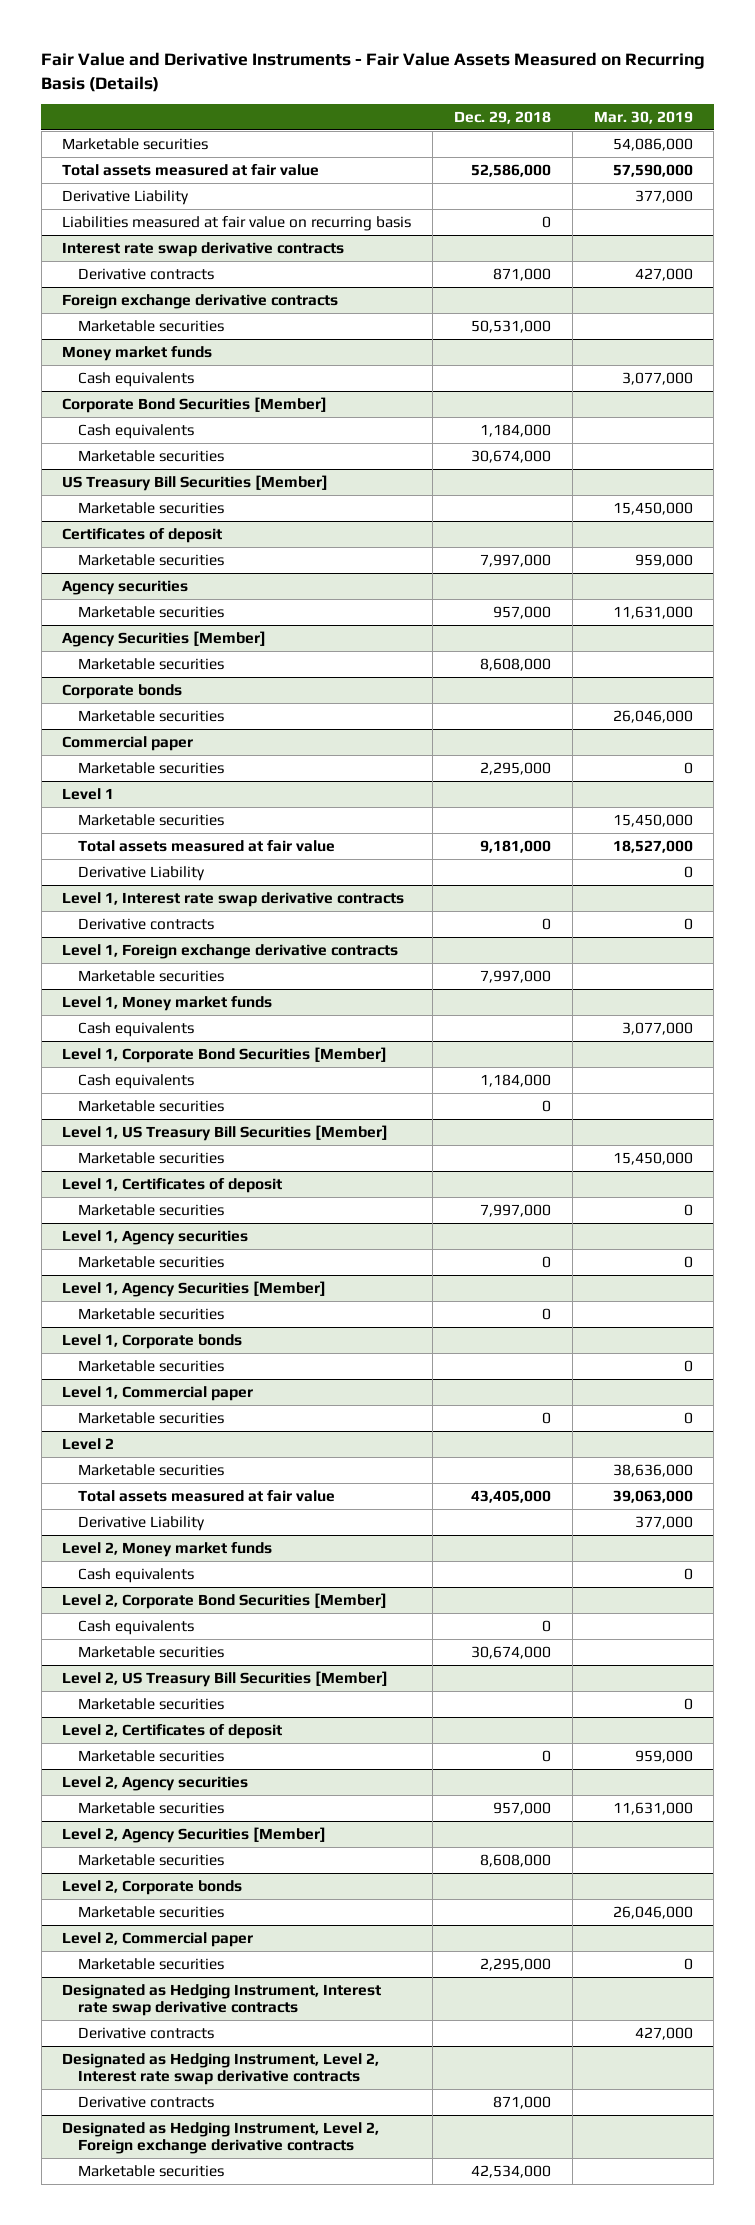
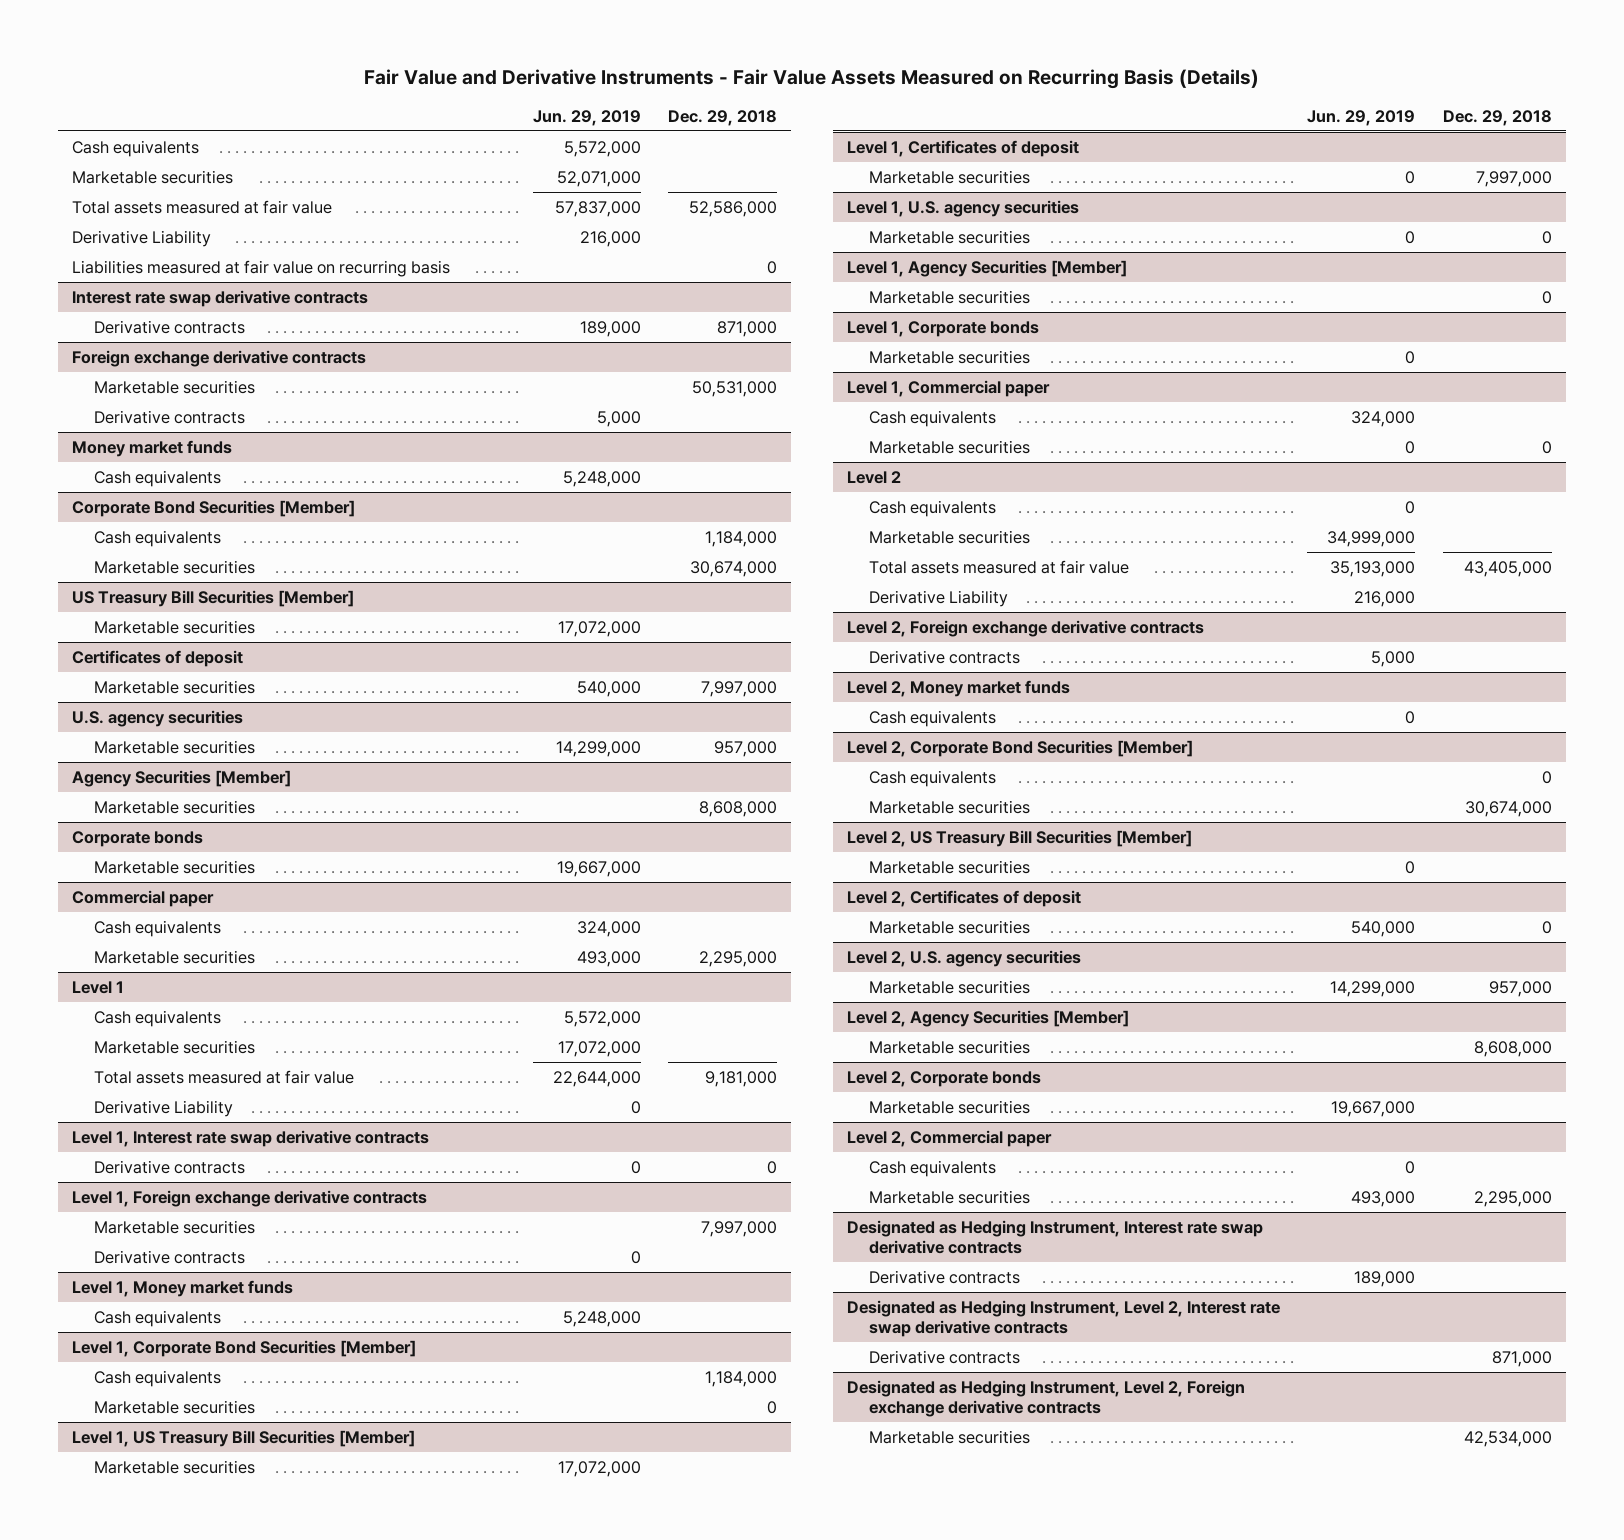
[593,110,693,124] Mar. 30, 2019 -> none
none -> [532,109,641,126] Jun. 29, 2019
none -> [72,139,200,157] Cash equivalents
none -> [93,409,245,424] Derivative contracts
[62,579,189,595] Agency securities -> [72,709,244,727] U.S. agency securities
none -> [93,919,221,937] Cash equivalents
none -> [93,1009,221,1027] Cash equivalents
none -> [93,1249,245,1264] Derivative contracts
[62,1229,249,1245] Level 1, Agency securities -> [846,199,1079,217] Level 1, U.S. agency securities
none -> [868,409,996,427] Cash equivalents
none -> [868,499,996,517] Cash equivalents
none -> [846,619,1204,637] Level 2, Foreign exchange derivative contracts
none -> [868,649,1020,664] Derivative contracts
[62,1775,249,1791] Level 2, Agency securities -> [846,949,1081,967] Level 2, U.S. agency securities
none -> [868,1159,996,1177] Cash equivalents

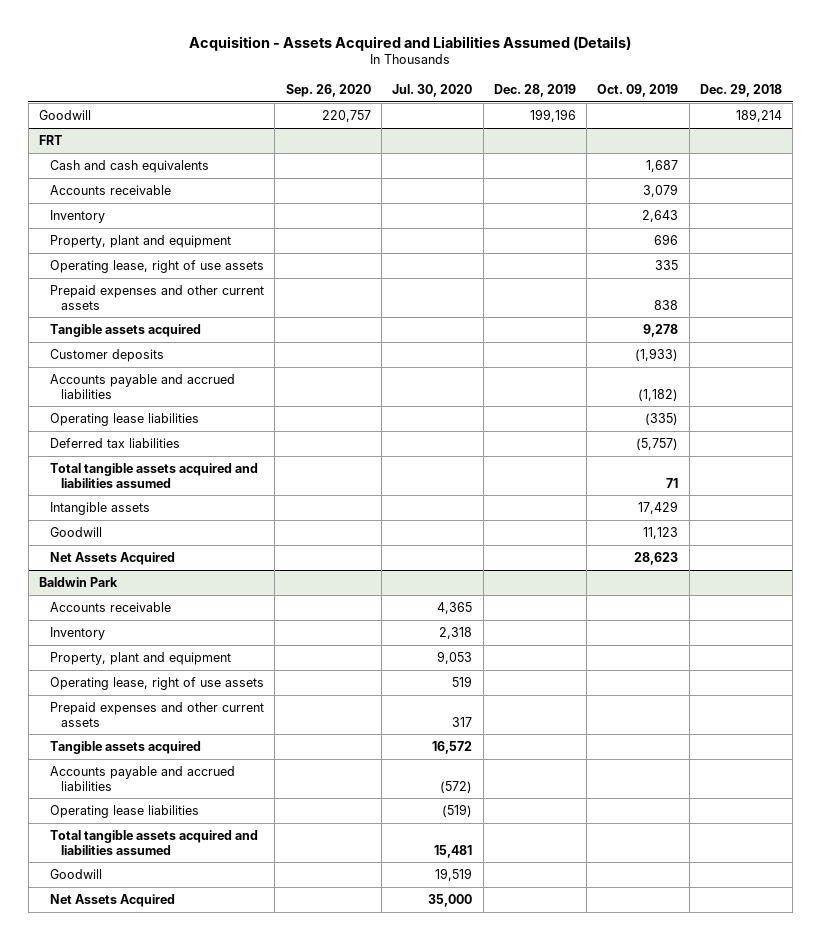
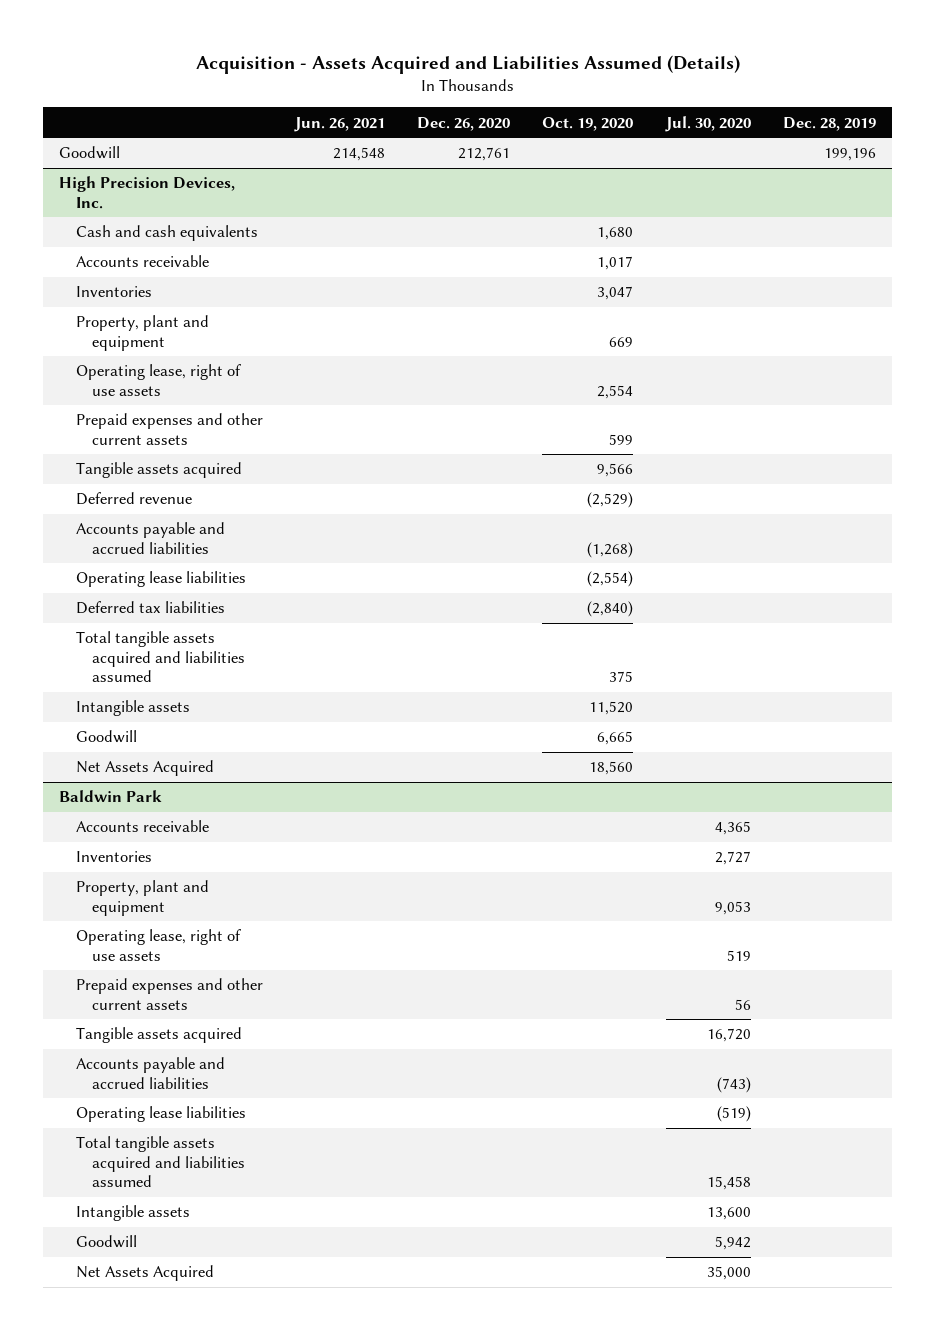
[285,83,371,97] Sep. 26, 2020 -> none
[597,83,679,97] Oct. 09, 2019 -> none
[699,83,782,97] Dec. 29, 2018 -> none
none -> [293,116,385,132] Jun. 26, 2021
none -> [417,116,511,131] Dec. 26, 2020
none -> [542,116,634,131] Oct. 19, 2020
[39,134,63,145] FRT -> none
[50,159,210,173] Cash and cash equivalents -> none
[50,184,172,195] Accounts receivable -> none
[50,209,106,223] Inventory -> none
[50,234,232,248] Property, plant and equipment -> none
[50,259,265,273] Operating lease, right of use assets -> none
[50,284,265,310] Prepaid expenses and other current assets -> none
[50,323,202,337] Tangible assets acquired -> none
[50,348,165,362] Customer deposits -> none
[50,373,236,399] Accounts payable and accrued liabilities -> none
[50,412,200,426] Operating lease liabilities -> none
[50,437,181,448] Deferred tax liabilities -> none
[50,462,259,488] Total tangible assets acquired and liabilities assumed -> none
[50,501,151,515] Intangible assets -> none
[50,526,103,537] Goodwill -> none
[50,551,176,565] Net Assets Acquired -> none
none -> [59,176,236,209] High Precision Devices, Inc.
none -> [75,225,258,242] Cash and cash equivalents
none -> [75,255,209,268] Accounts receivable
none -> [75,286,152,298] Inventories
none -> [75,315,209,351] Property, plant and equipment
none -> [75,364,241,396] Operating lease, right of use assets
none -> [75,413,263,445] Prepaid expenses and other current assets
none -> [75,462,242,479] Tangible assets acquired
none -> [75,492,192,506] Deferred revenue
none -> [75,522,225,554] Accounts payable and accrued liabilities
none -> [75,571,246,588] Operating lease liabilities
none -> [75,601,225,615] Deferred tax liabilities
none -> [75,631,245,683] Total tangible assets acquired and liabilities assumed
none -> [75,700,190,717] Intangible assets
none -> [75,730,137,744] Goodwill
none -> [75,760,214,777] Net Assets Acquired
[50,626,106,640] Inventory -> none
none -> [75,851,152,863] Inventories
[452,716,473,727] 317 -> [734,998,751,1010] 56
[432,740,473,754] 16,572 -> [706,1028,751,1043] 16,720
[440,780,473,793] (572) -> [716,1076,751,1093] (743)
[434,844,473,858] 15,481 -> [706,1176,751,1191] 15,458
none -> [75,1205,190,1222] Intangible assets
[435,867,473,881] 19,519 -> [714,1236,751,1251] 5,942

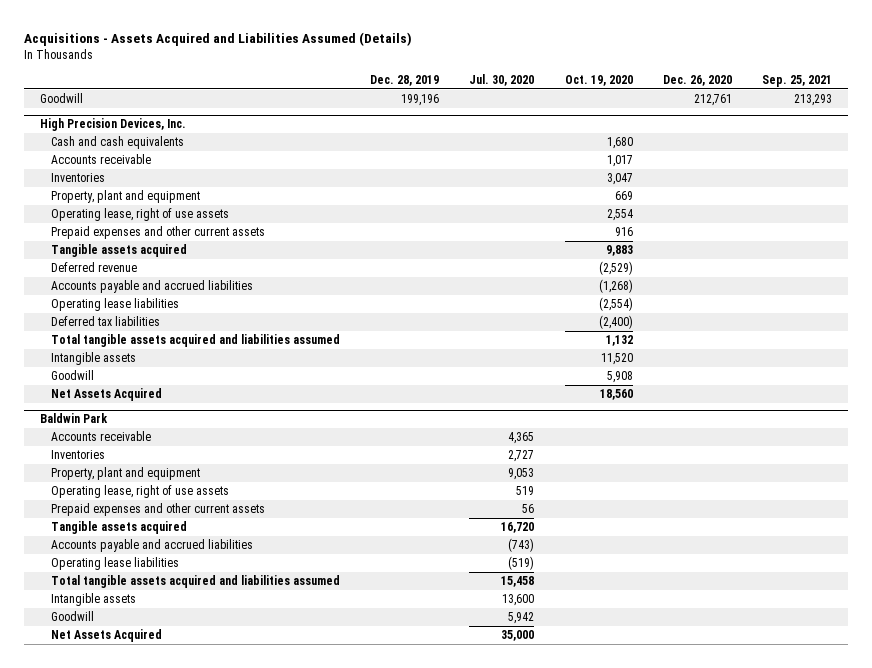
[195,54,740,74] Acquisition - Assets Acquired and Liabilities Assumed (Details) -> [24,31,413,46] Acquisitions - Assets Acquired and Liabilities Assumed (Details)
[293,116,385,132] Jun. 26, 2021 -> none
none -> [762,75,833,88] Sep. 25, 2021
[609,433,634,445] 599 -> [614,227,633,237] 916
[597,463,634,478] 9,566 -> [605,245,633,257] 9,883
[587,601,634,618] (2,840) -> [598,315,633,330] (2,400)
[609,671,634,683] 375 -> [605,335,633,347] 1,132
[597,731,634,746] 6,665 -> [606,371,633,384] 5,908

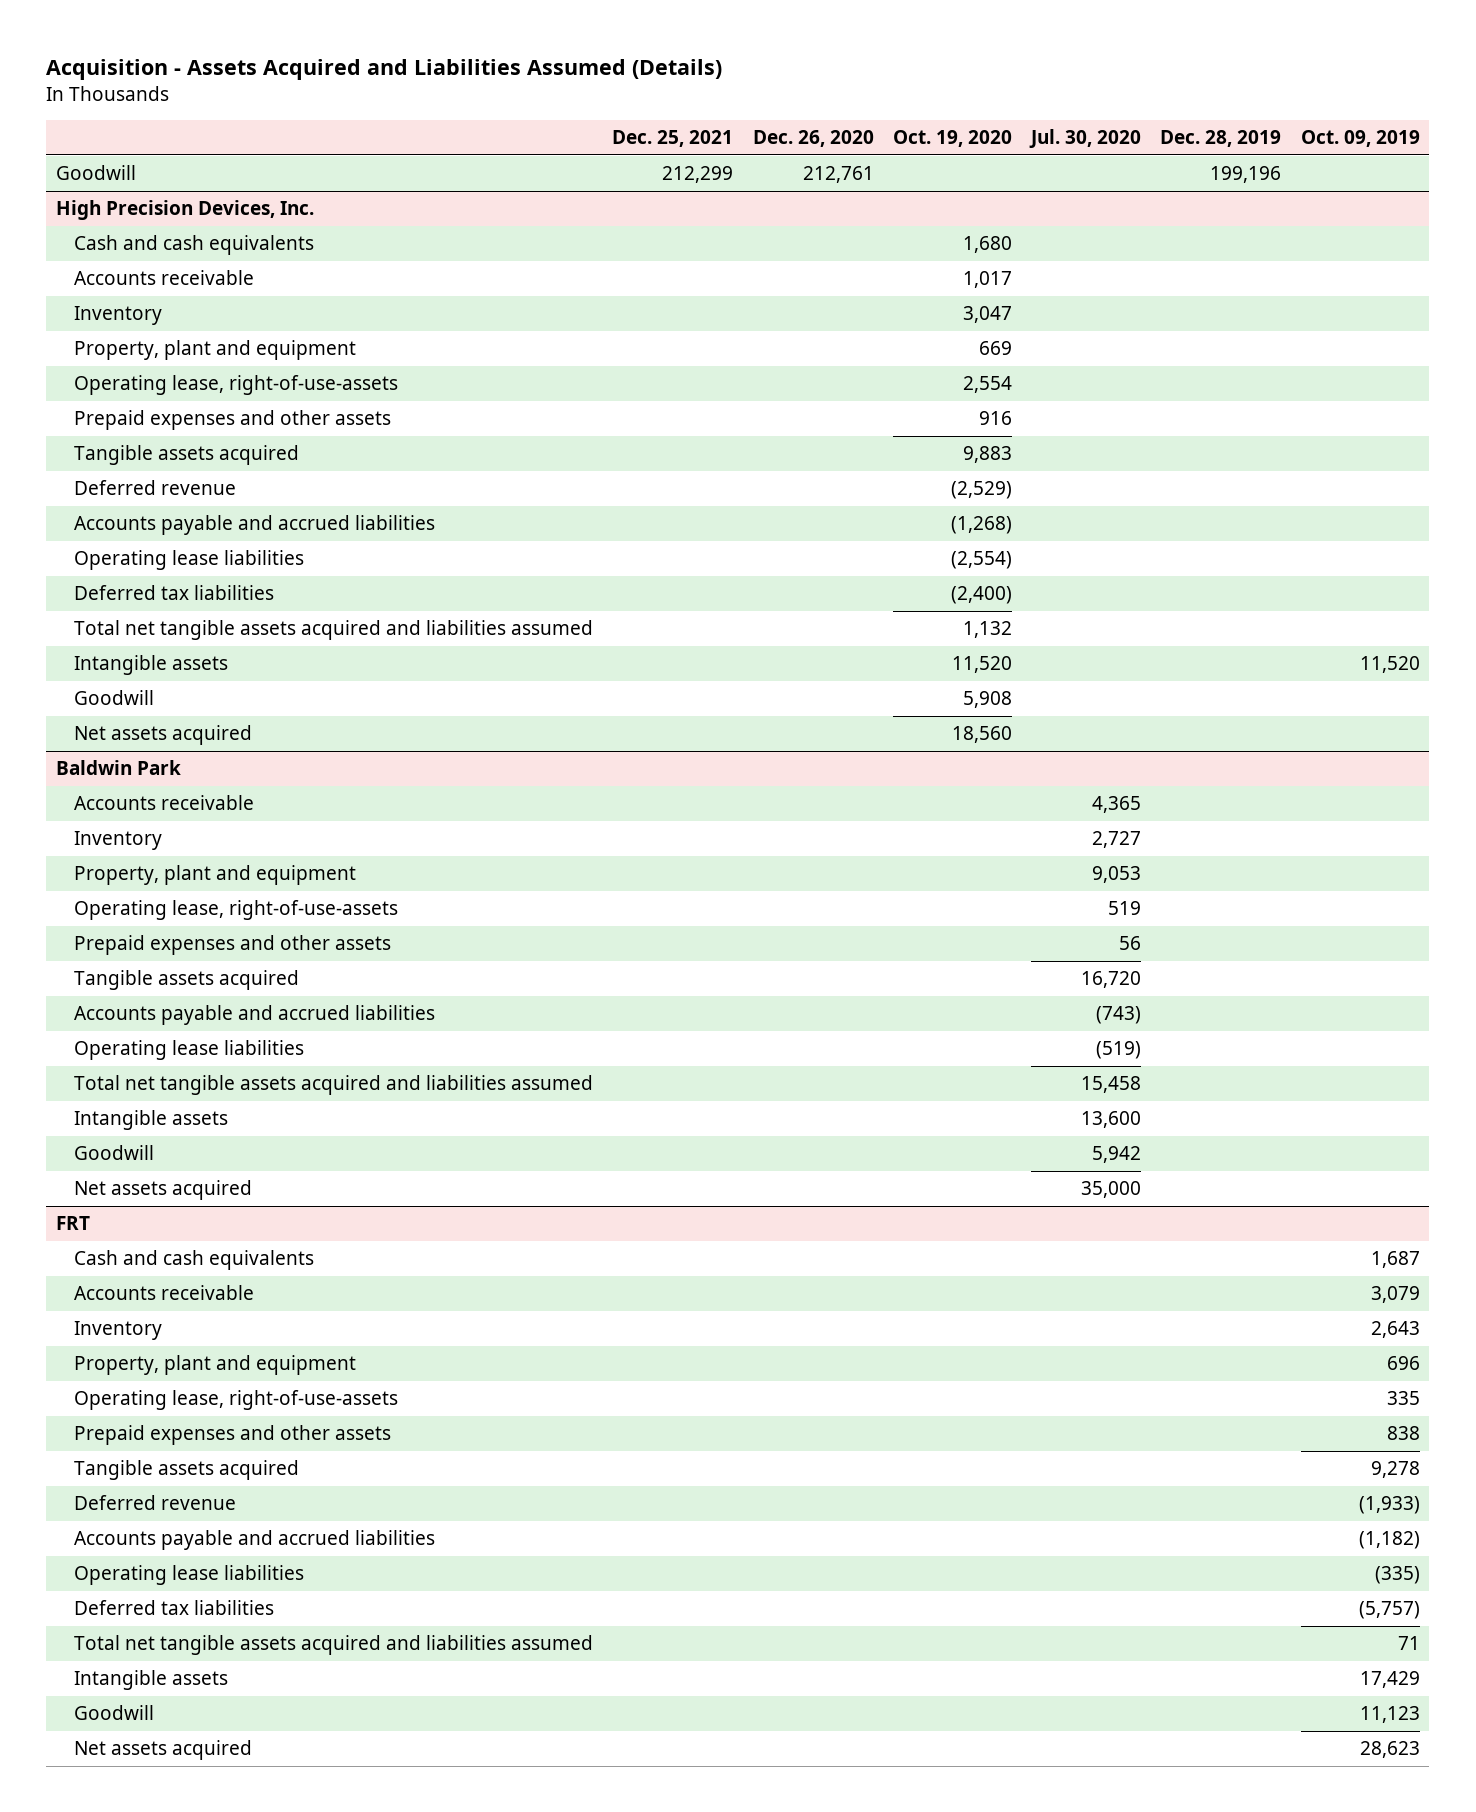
[24,31,413,46] Acquisitions - Assets Acquired and Liabilities Assumed (Details) -> [46,59,723,81] Acquisition - Assets Acquired and Liabilities Assumed (Details)
[762,75,833,88] Sep. 25, 2021 -> none
none -> [612,129,734,147] Dec. 25, 2021
none -> [1300,129,1420,147] Oct. 09, 2019
[50,173,105,183] Inventories -> [73,306,162,326] Inventory
[50,208,229,222] Operating lease, right of use assets -> [73,375,398,396] Operating lease, right-of-use-assets
[50,226,265,240] Prepaid expenses and other current assets -> [73,410,391,431] Prepaid expenses and other assets
[50,334,340,348] Total tangible assets acquired and liabilities assumed -> [73,620,593,641] Total net tangible assets acquired and liabilities assumed
[50,388,162,402] Net Assets Acquired -> [73,725,252,746] Net assets acquired
[50,450,105,460] Inventories -> [73,831,162,851] Inventory
[50,485,229,499] Operating lease, right of use assets -> [73,900,398,921] Operating lease, right-of-use-assets
[50,503,265,517] Prepaid expenses and other current assets -> [73,935,391,956] Prepaid expenses and other assets
[50,575,340,589] Total tangible assets acquired and liabilities assumed -> [73,1075,593,1096] Total net tangible assets acquired and liabilities assumed
[50,629,162,643] Net Assets Acquired -> [73,1180,252,1201] Net assets acquired
none -> [55,1216,90,1231] FRT
none -> [73,1250,314,1271] Cash and cash equivalents
none -> [73,1285,254,1301] Accounts receivable
none -> [73,1321,162,1341] Inventory
none -> [73,1355,356,1376] Property, plant and equipment
none -> [73,1390,398,1411] Operating lease, right-of-use-assets
none -> [73,1425,391,1446] Prepaid expenses and other assets
none -> [73,1460,299,1481] Tangible assets acquired
none -> [73,1495,236,1511] Deferred revenue
none -> [73,1530,435,1551] Accounts payable and accrued liabilities
none -> [73,1565,304,1586] Operating lease liabilities
none -> [73,1600,274,1616] Deferred tax liabilities
none -> [73,1635,593,1656] Total net tangible assets acquired and liabilities assumed
none -> [73,1670,228,1691] Intangible assets
none -> [73,1705,154,1721] Goodwill
none -> [73,1740,252,1761] Net assets acquired

